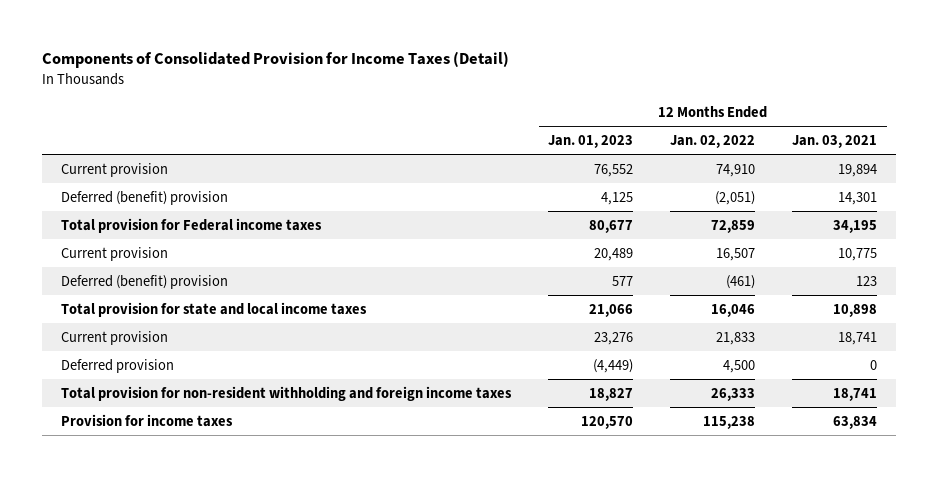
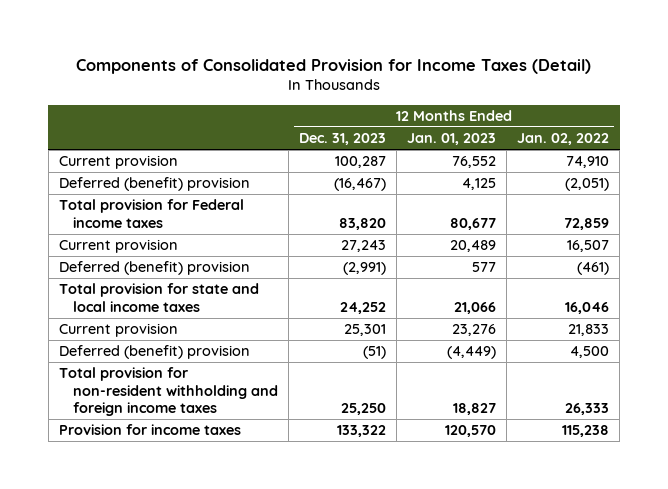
[792,134,878,148] Jan. 03, 2021 -> none
none -> [299,133,387,146] Dec. 31, 2023
[60,358,174,373] Deferred provision -> [58,345,250,360] Deferred (benefit) provision

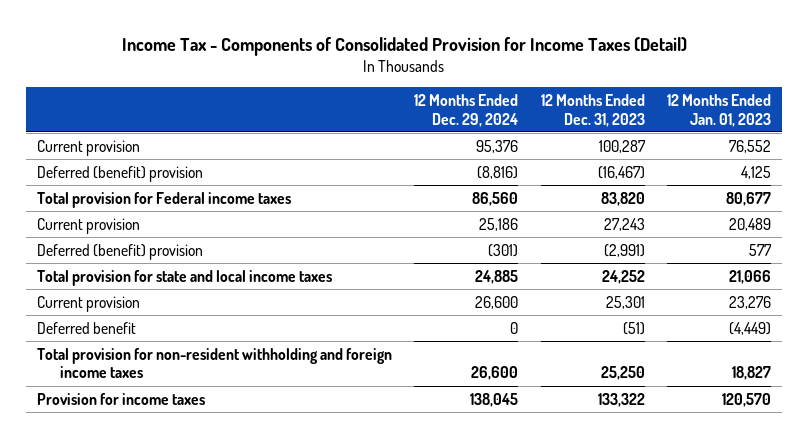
[76,58,592,74] Components of Consolidated Provision for Income Taxes (Detail) -> [122,36,688,56] Income Tax - Components of Consolidated Provision for Income Taxes (Detail)
[517,133,610,146] Jan. 02, 2022 -> none
none -> [414,94,519,127] 12 Months Ended Dec. 29, 2024
[58,345,250,360] Deferred (benefit) provision -> [37,321,137,334] Deferred benefit

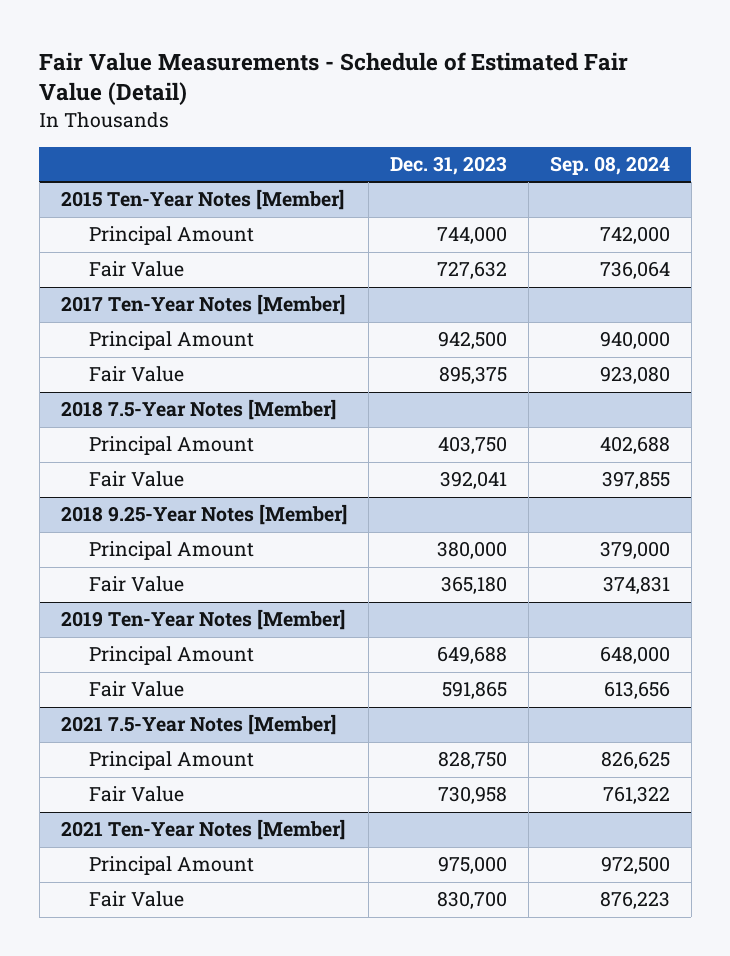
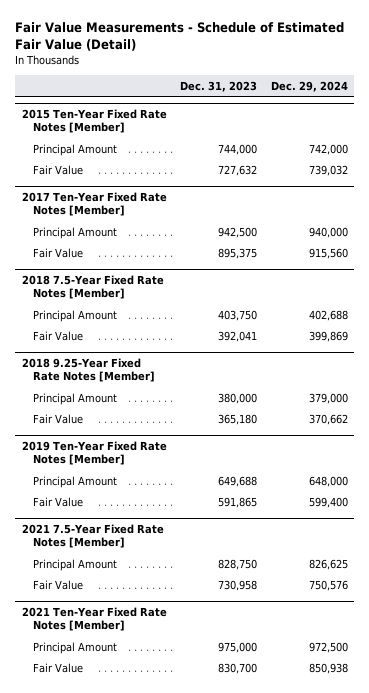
[549,156,670,176] Sep. 08, 2024 -> none
none -> [270,80,348,92] Dec. 29, 2024
[60,189,344,211] 2015 Ten-Year Notes [Member] -> [21,109,167,134] 2015 Ten-Year Fixed Rate Notes [Member]
[60,294,345,316] 2017 Ten-Year Notes [Member] -> [21,192,167,217] 2017 Ten-Year Fixed Rate Notes [Member]
[60,399,336,421] 2018 7.5-Year Notes [Member] -> [21,275,164,300] 2018 7.5-Year Fixed Rate Notes [Member]
[60,504,347,526] 2018 9.25-Year Notes [Member] -> [21,358,155,383] 2018 9.25-Year Fixed Rate Notes [Member]
[60,609,345,631] 2019 Ten-Year Notes [Member] -> [21,441,167,466] 2019 Ten-Year Fixed Rate Notes [Member]
[60,714,336,736] 2021 7.5-Year Notes [Member] -> [21,524,164,549] 2021 7.5-Year Fixed Rate Notes [Member]
[60,819,345,841] 2021 Ten-Year Notes [Member] -> [21,607,167,632] 2021 Ten-Year Fixed Rate Notes [Member]

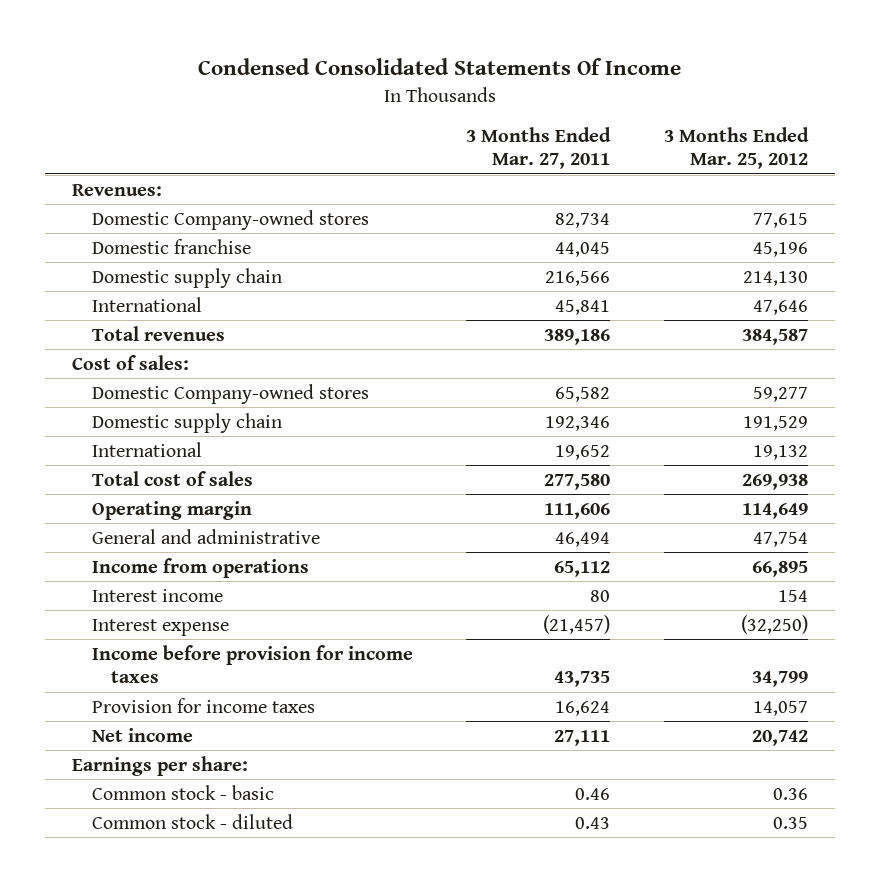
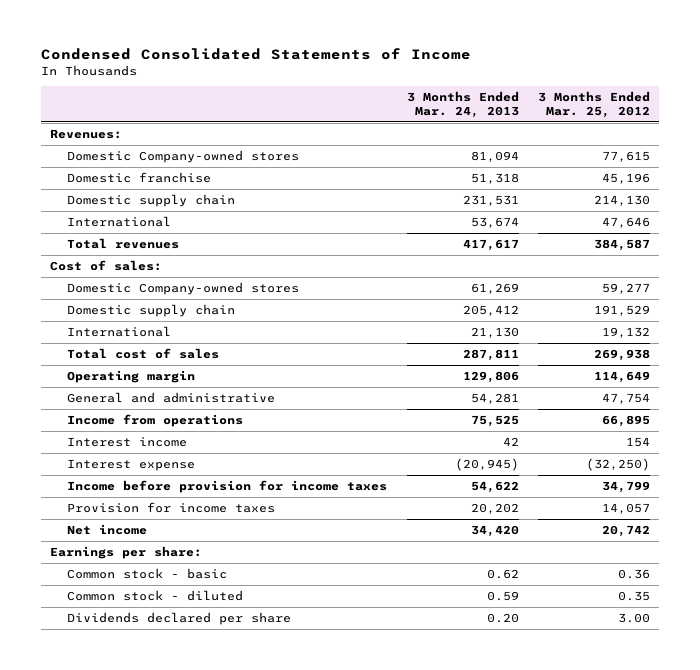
[198,58,682,76] Condensed Consolidated Statements Of Income -> [40,47,471,60] Condensed Consolidated Statements of Income
[466,126,612,170] 3 Months Ended Mar. 27, 2011 -> none
none -> [406,91,519,119] 3 Months Ended Mar. 24, 2013
none -> [67,611,292,625] Dividends declared per share

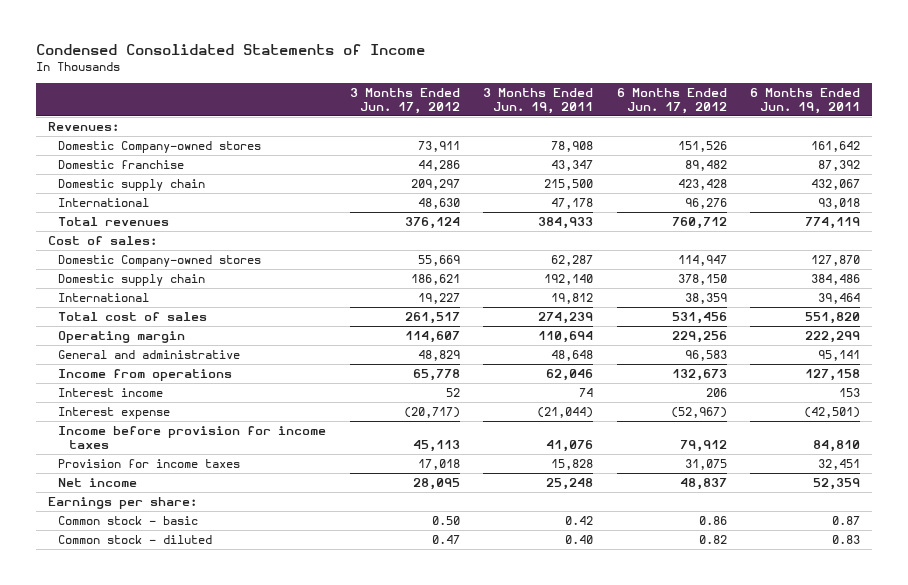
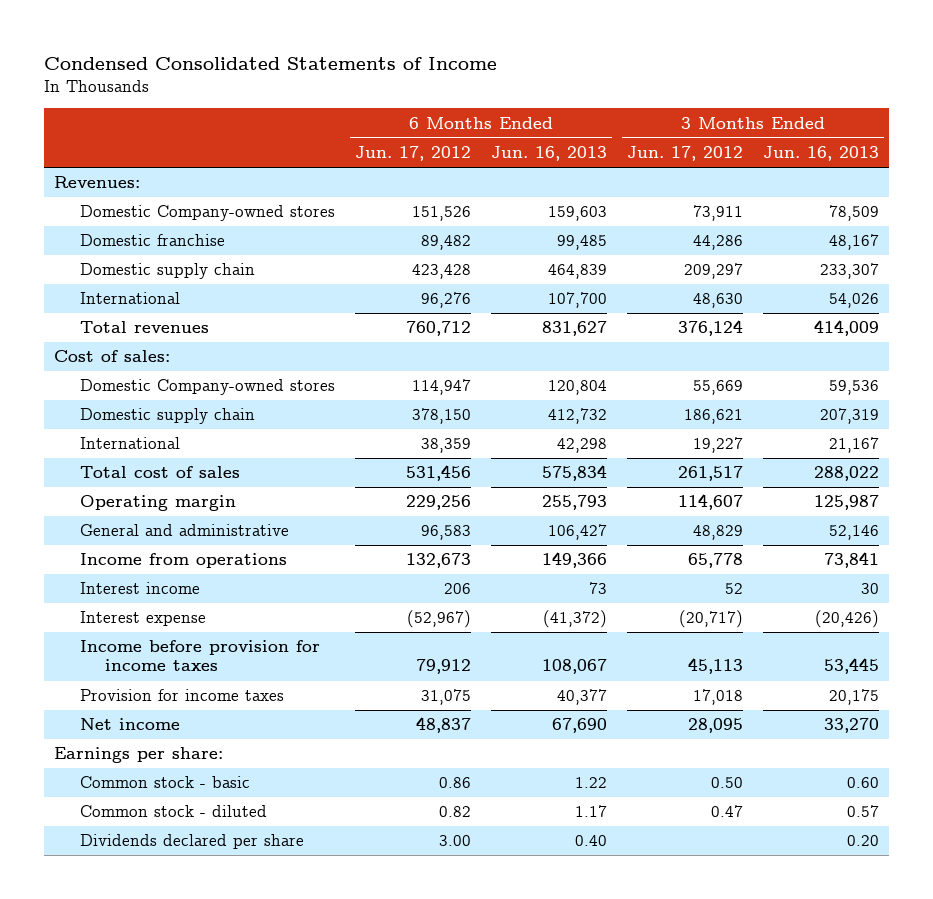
[483,87,594,115] 3 Months Ended Jun. 19, 2011 -> none
[750,87,861,115] 6 Months Ended Jun. 19, 2011 -> none
none -> [490,146,607,162] Jun. 16, 2013
none -> [762,146,879,162] Jun. 16, 2013
none -> [79,834,304,850] Dividends declared per share

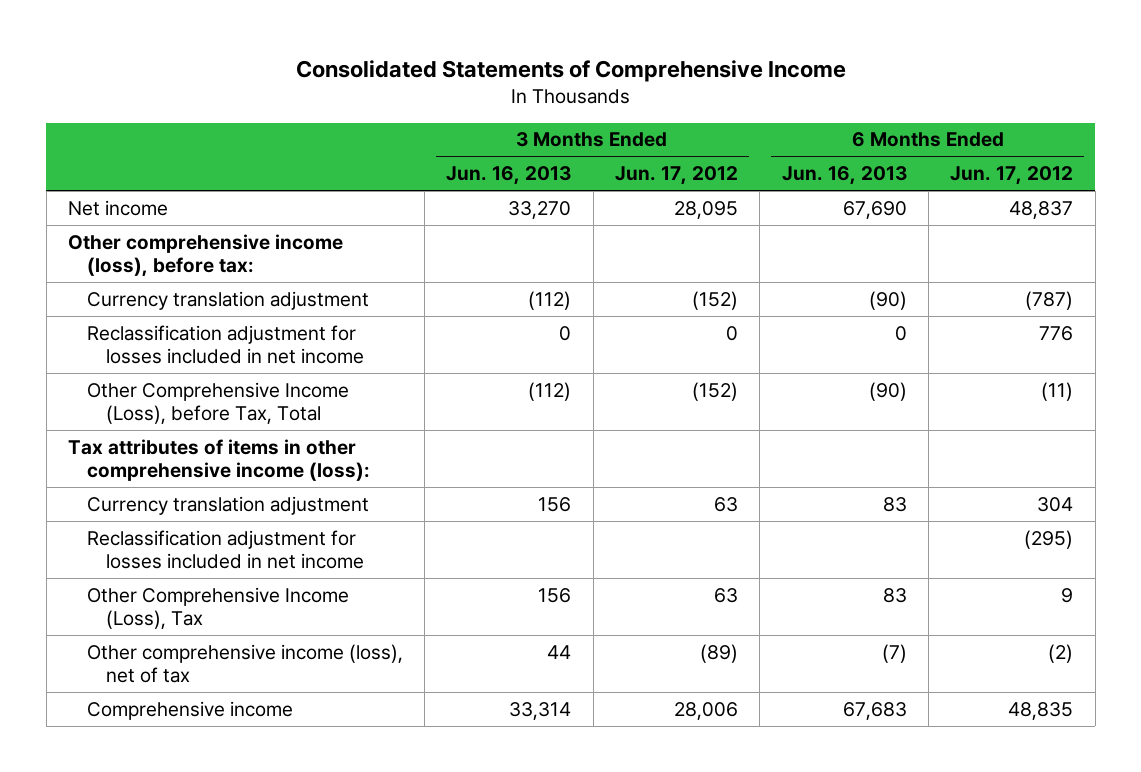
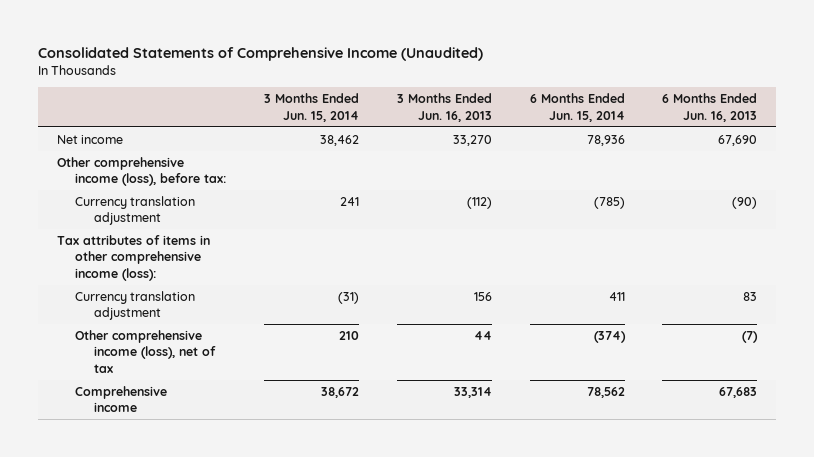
[295,59,846,82] Consolidated Statements of Comprehensive Income -> [38,46,484,61] Consolidated Statements of Comprehensive Income (Unaudited)
[615,166,739,186] Jun. 17, 2012 -> none
[950,166,1074,186] Jun. 17, 2012 -> none
none -> [264,93,360,122] 3 Months Ended Jun. 15, 2014
none -> [529,93,625,122] 6 Months Ended Jun. 15, 2014
[86,324,364,364] Reclassification adjustment for losses included in net income -> none
[86,381,349,424] Other Comprehensive Income (Loss), before Tax, Total -> none
[86,529,364,569] Reclassification adjustment for losses included in net income -> none
[86,586,349,629] Other Comprehensive Income (Loss), Tax -> none

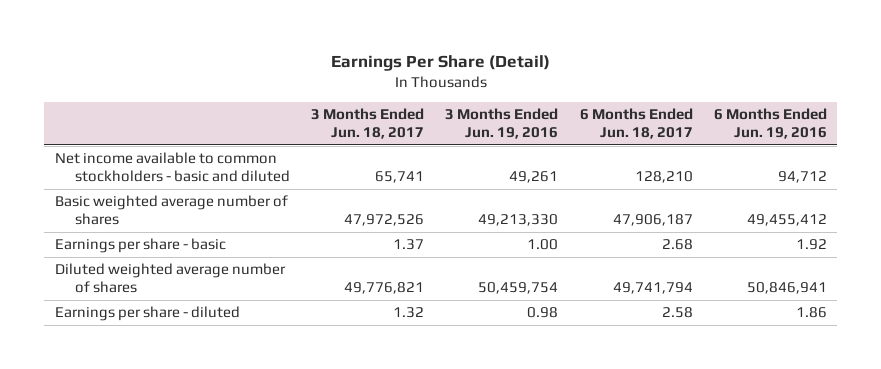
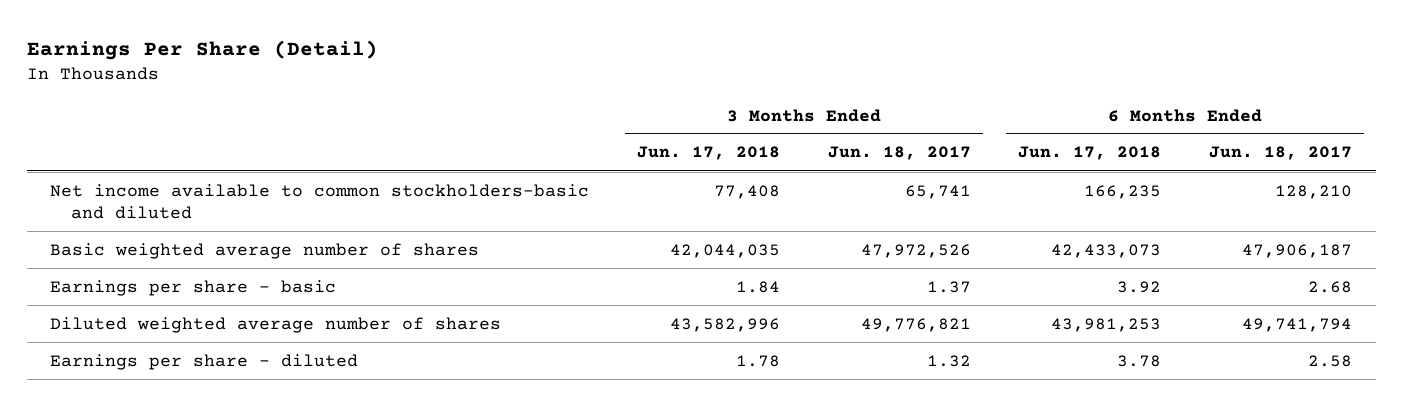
[445,108,559,139] 3 Months Ended Jun. 19, 2016 -> none
[713,108,827,139] 6 Months Ended Jun. 19, 2016 -> none
none -> [637,146,781,161] Jun. 17, 2018
none -> [1018,146,1162,161] Jun. 17, 2018
[54,152,290,182] Net income available to common stockholders - basic and diluted -> [50,183,590,220] Net income available to common stockholders-basic and diluted

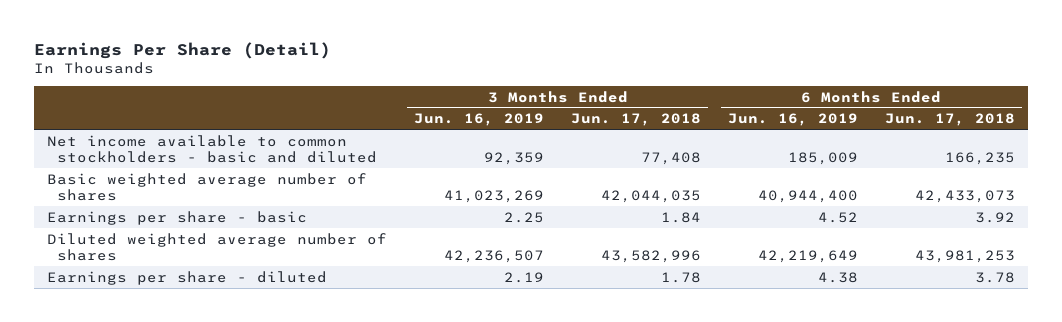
[827,146,971,161] Jun. 18, 2017 -> none
[1208,146,1352,161] Jun. 18, 2017 -> none
none -> [414,113,545,127] Jun. 16, 2019
none -> [728,113,859,127] Jun. 16, 2019
[50,183,590,220] Net income available to common stockholders-basic and diluted -> [47,134,378,163] Net income available to common stockholders - basic and diluted

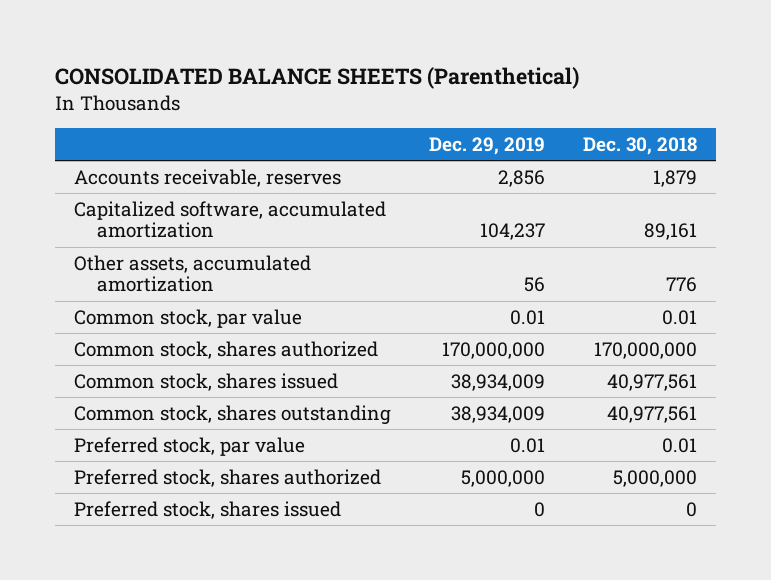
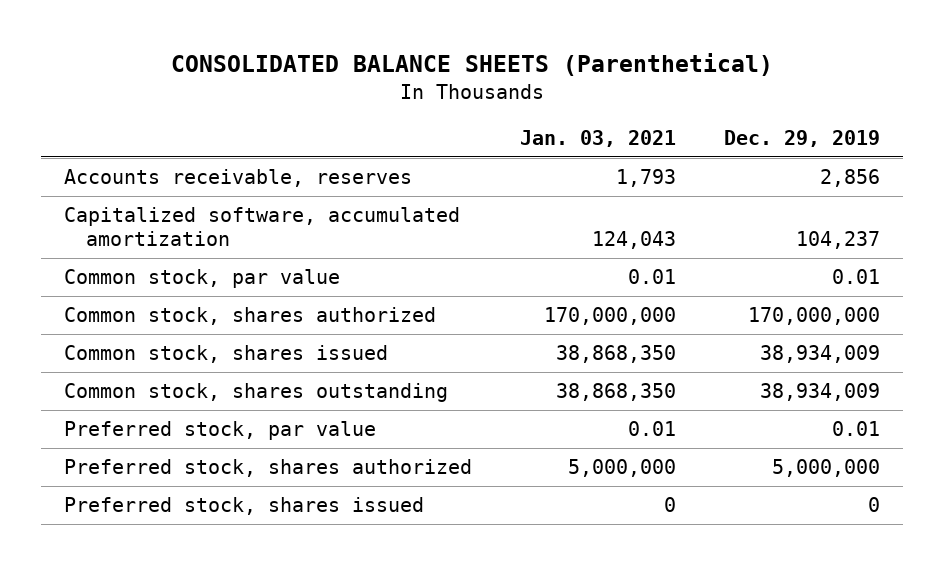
[583,137,698,156] Dec. 30, 2018 -> none
none -> [519,130,676,148] Jan. 03, 2021
[73,254,311,293] Other assets, accumulated amortization -> none

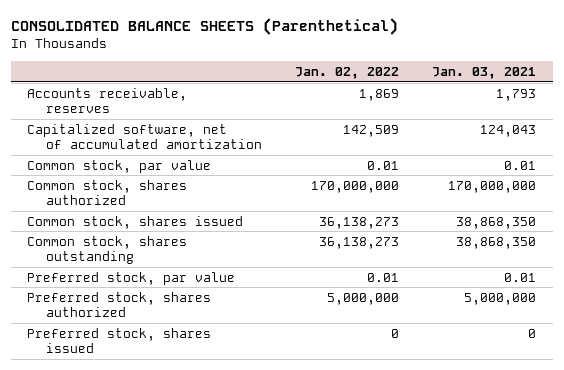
[723,130,880,148] Dec. 29, 2019 -> none
none -> [295,66,400,79] Jan. 02, 2022
[64,207,461,247] Capitalized software, accumulated amortization -> [27,123,263,150] Capitalized software, net of accumulated amortization

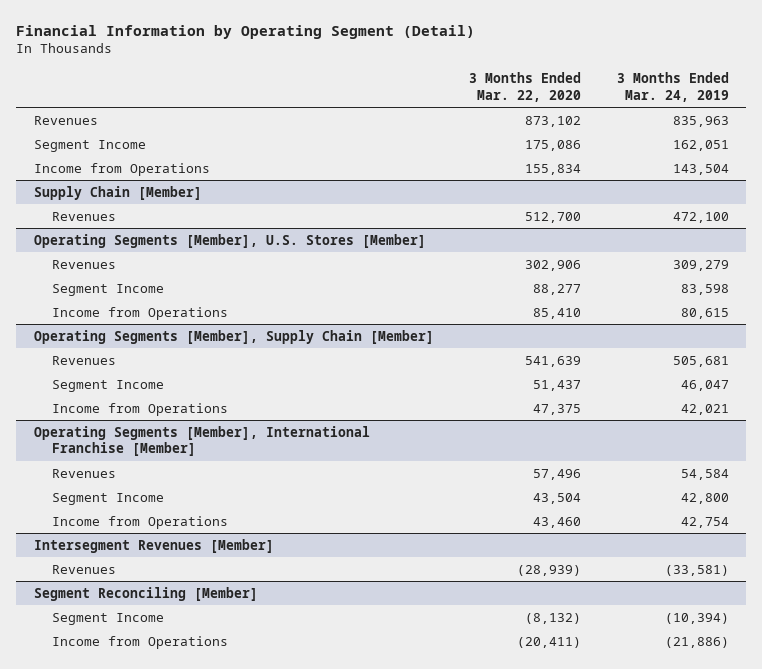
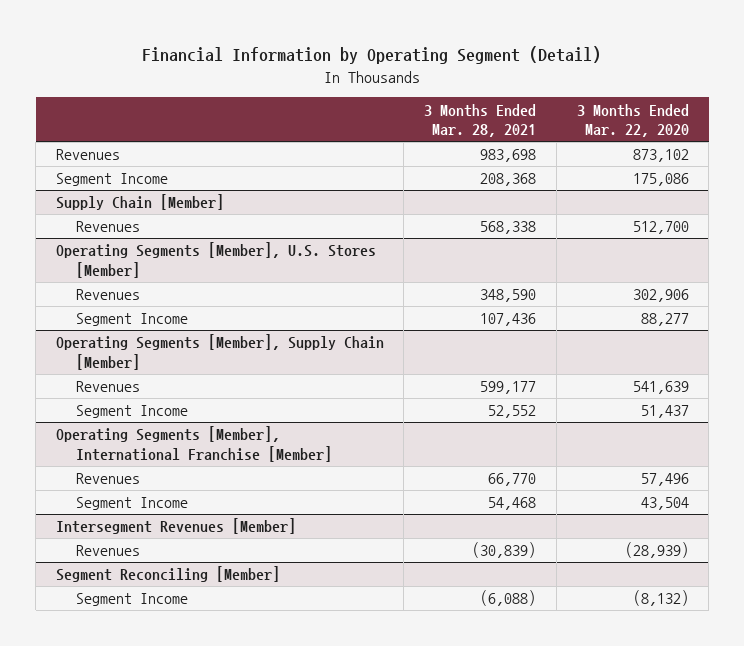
[616,72,729,102] 3 Months Ended Mar. 24, 2019 -> none
none -> [424,103,537,138] 3 Months Ended Mar. 28, 2021
[33,162,210,176] Income from Operations -> none
[51,306,228,320] Income from Operations -> none
[51,402,228,416] Income from Operations -> none
[51,515,228,529] Income from Operations -> none
[51,635,228,649] Income from Operations -> none

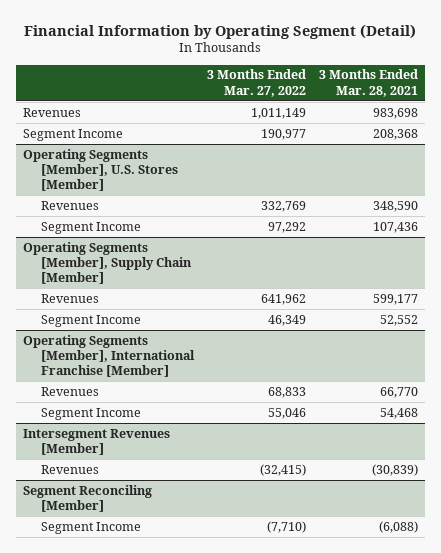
[576,103,689,138] 3 Months Ended Mar. 22, 2020 -> none
none -> [206,69,306,97] 3 Months Ended Mar. 27, 2022
[55,194,224,211] Supply Chain [Member] -> none
[76,221,141,233] Revenues -> none

